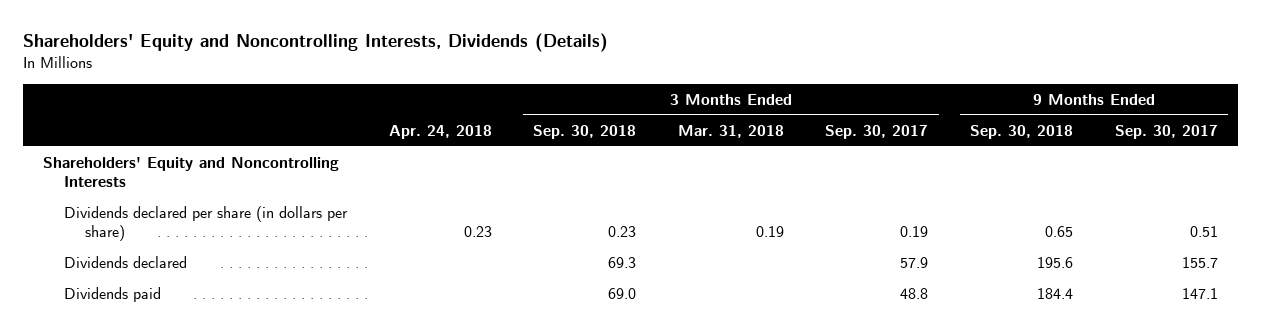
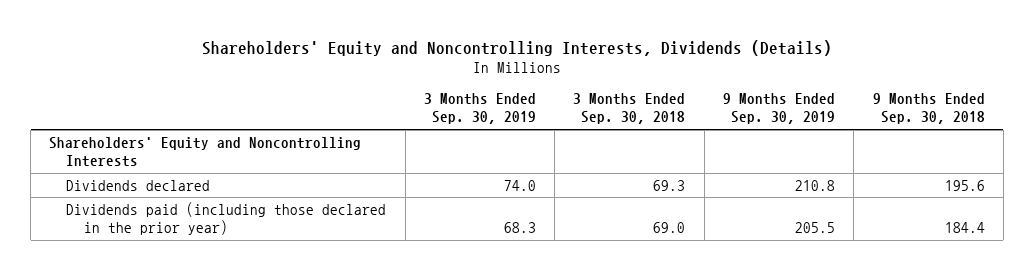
[388,124,492,139] Apr. 24, 2018 -> none
[677,124,784,138] Mar. 31, 2018 -> none
[825,124,929,139] Sep. 30, 2017 -> none
[1114,124,1218,139] Sep. 30, 2017 -> none
none -> [423,93,536,125] 3 Months Ended Sep. 30, 2019
none -> [723,93,836,125] 9 Months Ended Sep. 30, 2019
[63,205,348,242] Dividends declared per share (in dollars per share) -> none
[63,286,161,302] Dividends paid -> [66,201,387,236] Dividends paid (including those declared in the prior year)

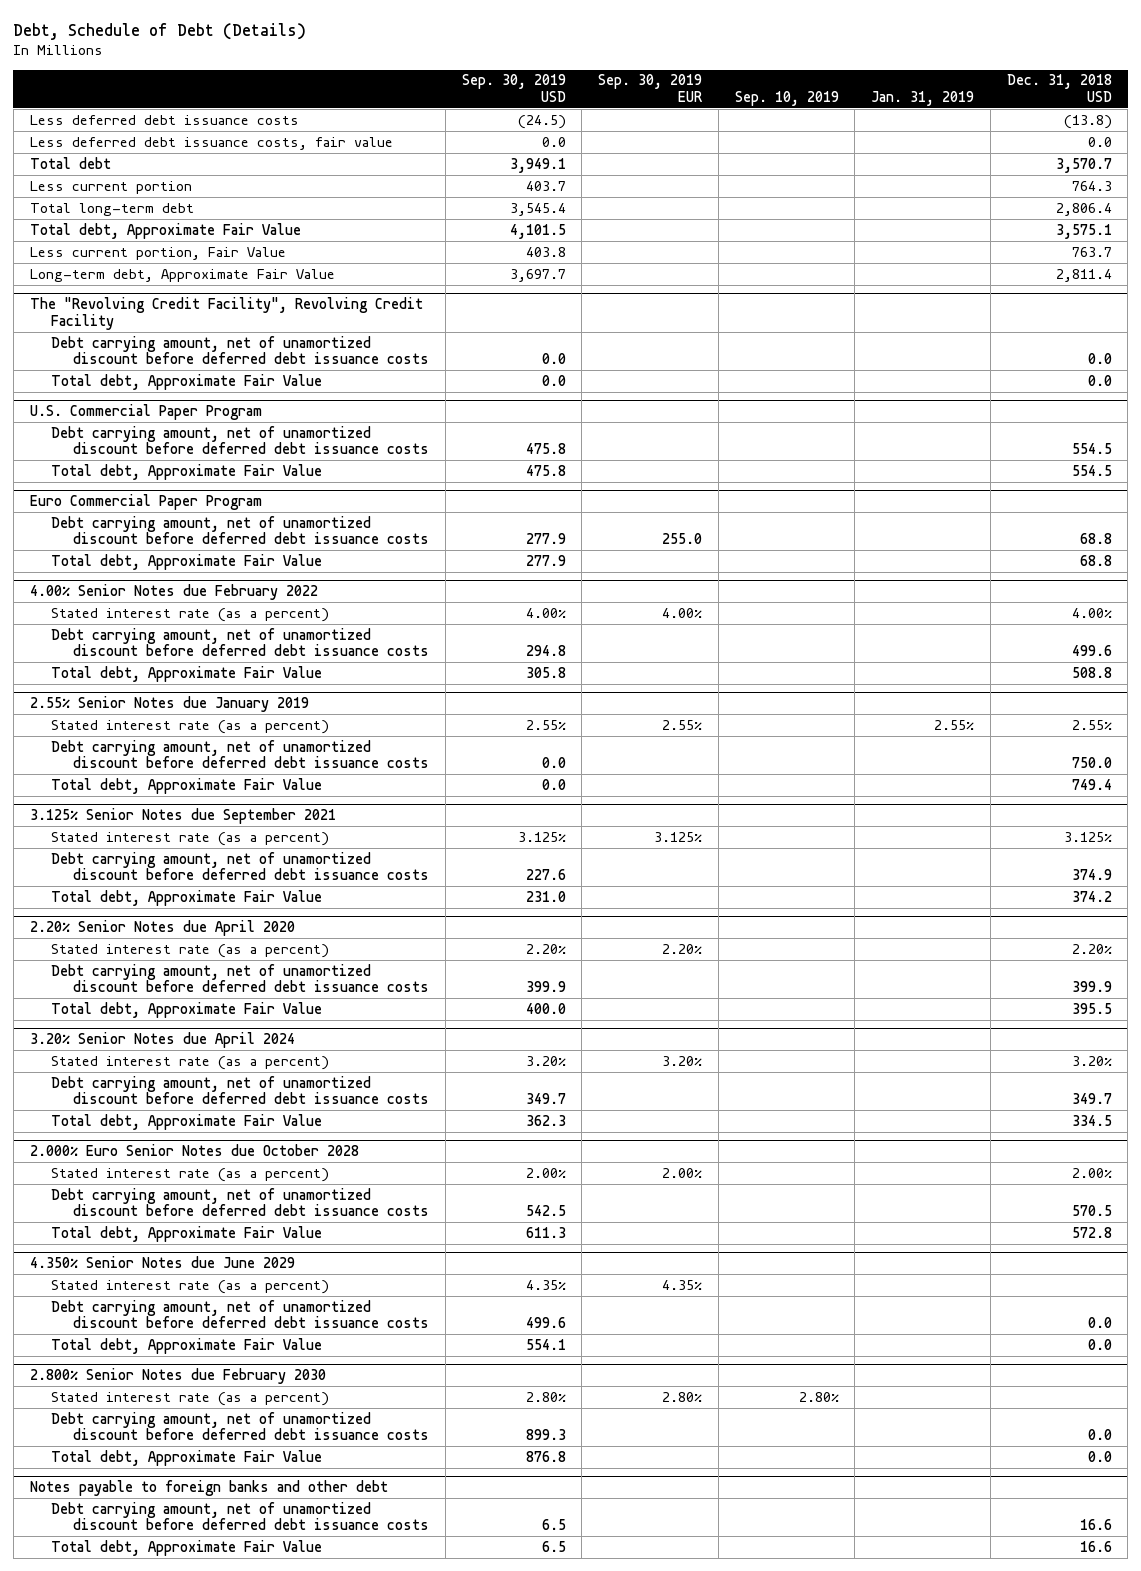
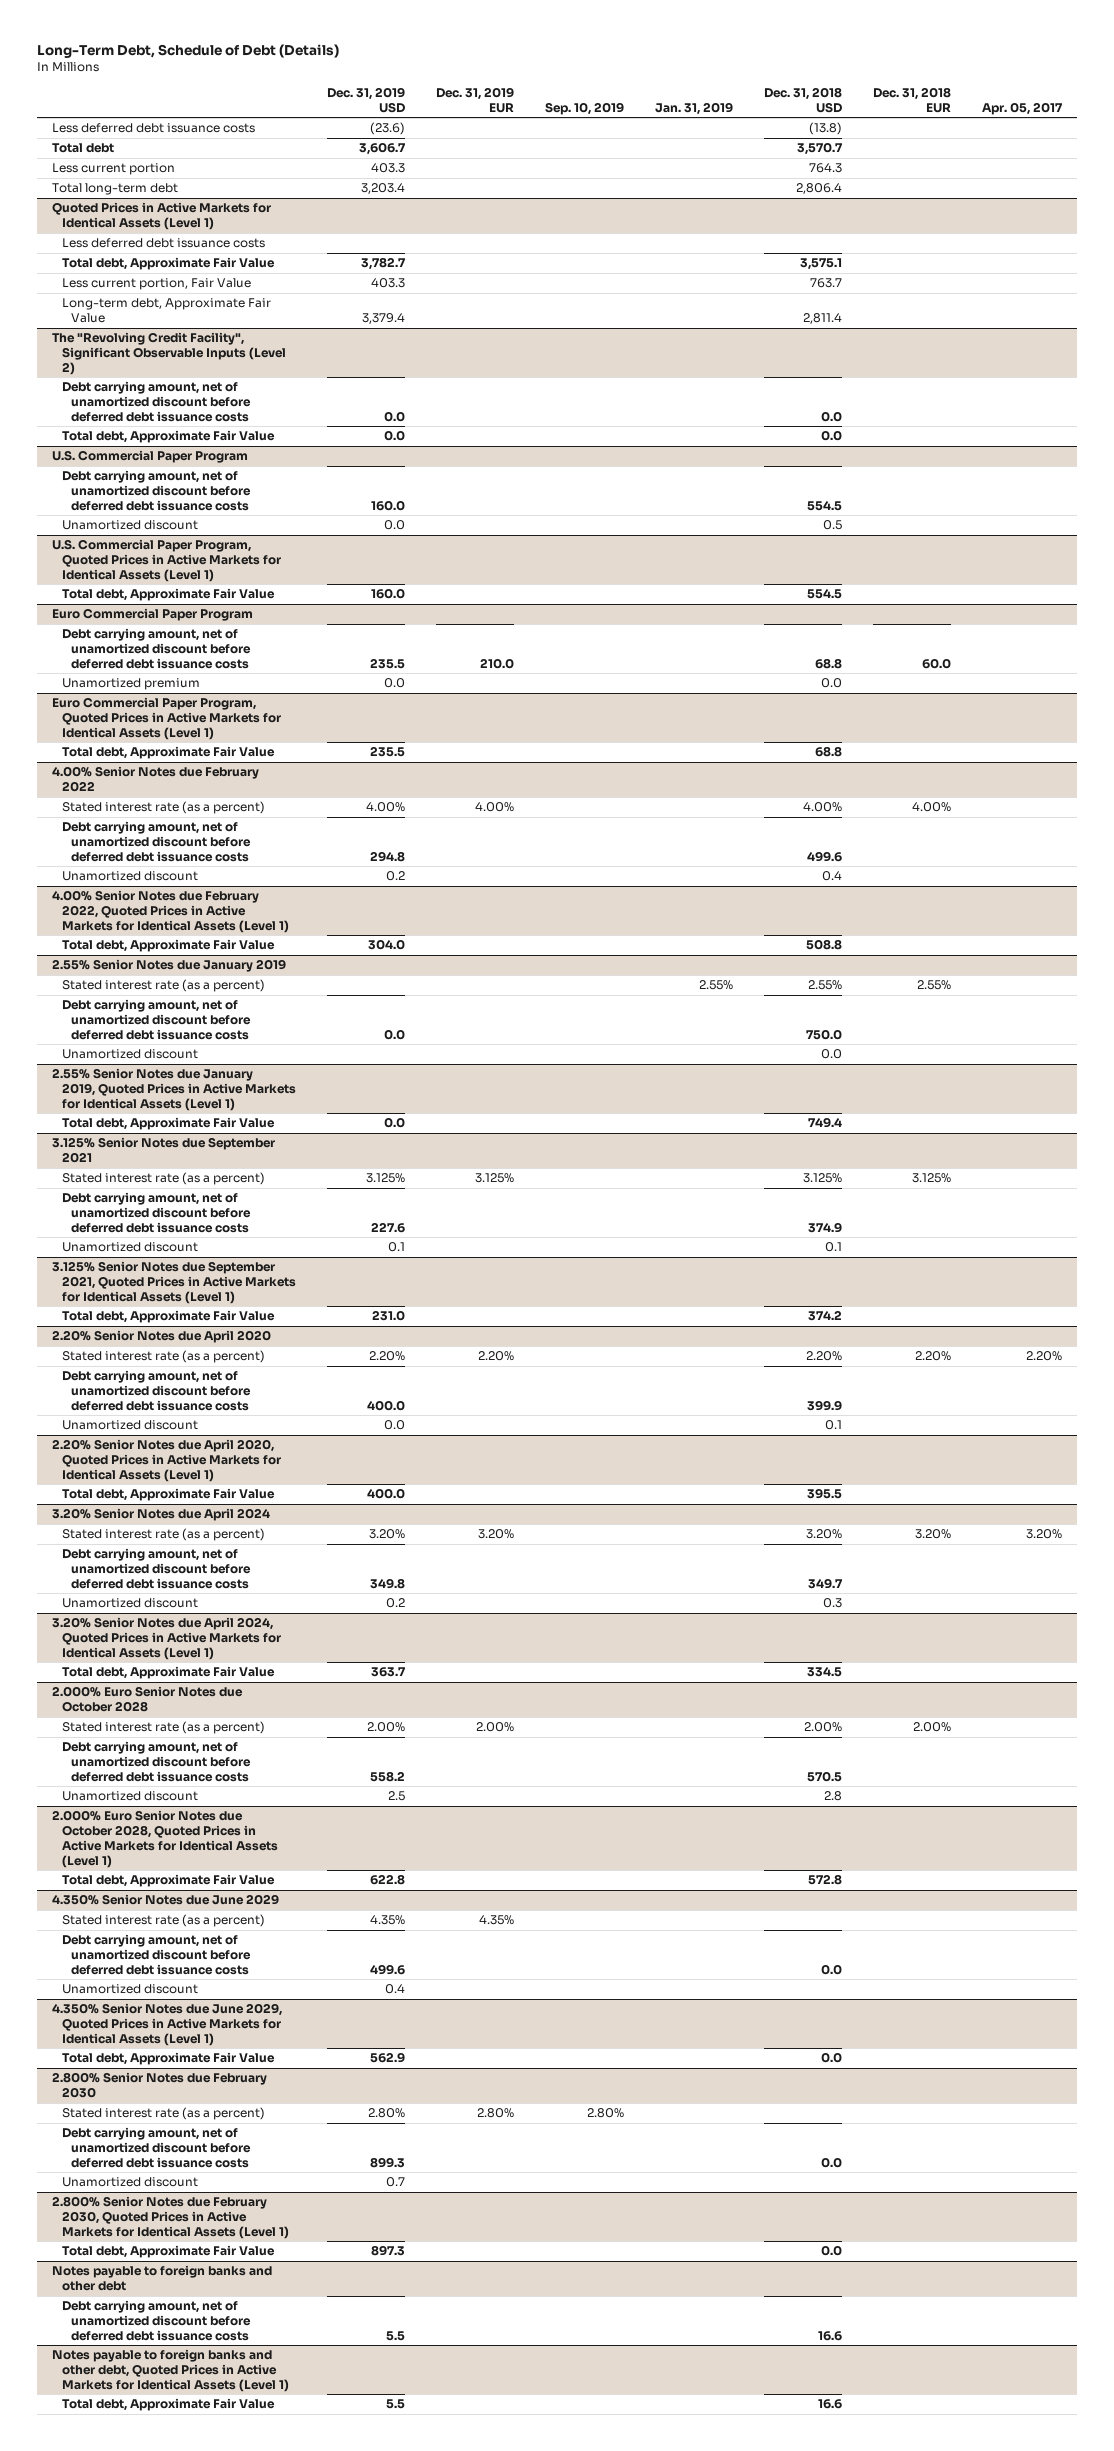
[13,22,307,40] Debt, Schedule of Debt (Details) -> [36,44,339,59] Long-Term Debt, Schedule of Debt (Details)
[461,74,566,102] Sep. 30, 2019 USD -> none
[598,74,703,102] Sep. 30, 2019 EUR -> none
none -> [326,86,405,113] Dec. 31, 2019 USD
none -> [435,86,514,113] Dec. 31, 2019 EUR
none -> [872,86,951,113] Dec. 31, 2018 EUR
none -> [981,101,1063,115] Apr. 05, 2017
[29,136,393,150] Less deferred debt issuance costs, fair value -> none
none -> [52,202,272,231] Quoted Prices in Active Markets for Identical Assets (Level 1)
none -> [61,238,265,249] Less deferred debt issuance costs
[29,297,423,330] The "Revolving Credit Facility", Revolving Credit Facility -> none
none -> [52,332,286,376] The "Revolving Credit Facility", Significant Observable Inputs (Level 2)
none -> [61,520,198,531] Unamortized discount
none -> [52,539,281,583] U.S. Commercial Paper Program, Quoted Prices in Active Markets for Identical Assets (Level 1)
none -> [61,678,200,691] Unamortized premium
none -> [52,697,281,741] Euro Commercial Paper Program, Quoted Prices in Active Markets for Identical Assets (Level 1)
none -> [61,871,198,882] Unamortized discount
none -> [52,890,289,934] 4.00% Senior Notes due February 2022, Quoted Prices in Active Markets for Identical Assets (Level 1)
none -> [61,1049,198,1060] Unamortized discount
none -> [52,1068,296,1112] 2.55% Senior Notes due January 2019, Quoted Prices in Active Markets for Identical Assets (Level 1)
none -> [61,1242,198,1253] Unamortized discount
none -> [52,1261,296,1305] 3.125% Senior Notes due September 2021, Quoted Prices in Active Markets for Identical Assets (Level 1)
none -> [61,1420,198,1431] Unamortized discount
none -> [52,1439,281,1483] 2.20% Senior Notes due April 2020, Quoted Prices in Active Markets for Identical Assets (Level 1)
none -> [61,1598,198,1609] Unamortized discount
none -> [52,1617,281,1661] 3.20% Senior Notes due April 2024, Quoted Prices in Active Markets for Identical Assets (Level 1)
none -> [61,1791,198,1802] Unamortized discount
none -> [52,1810,278,1869] 2.000% Euro Senior Notes due October 2028, Quoted Prices in Active Markets for Identical Assets (Level 1)
none -> [61,1984,198,1995] Unamortized discount
none -> [52,2003,283,2047] 4.350% Senior Notes due June 2029, Quoted Prices in Active Markets for Identical Assets (Level 1)
none -> [61,2177,198,2188] Unamortized discount
none -> [52,2196,289,2240] 2.800% Senior Notes due February 2030, Quoted Prices in Active Markets for Identical Assets (Level 1)
none -> [52,2349,289,2393] Notes payable to foreign banks and other debt, Quoted Prices in Active Markets for Identical Assets (Level 1)

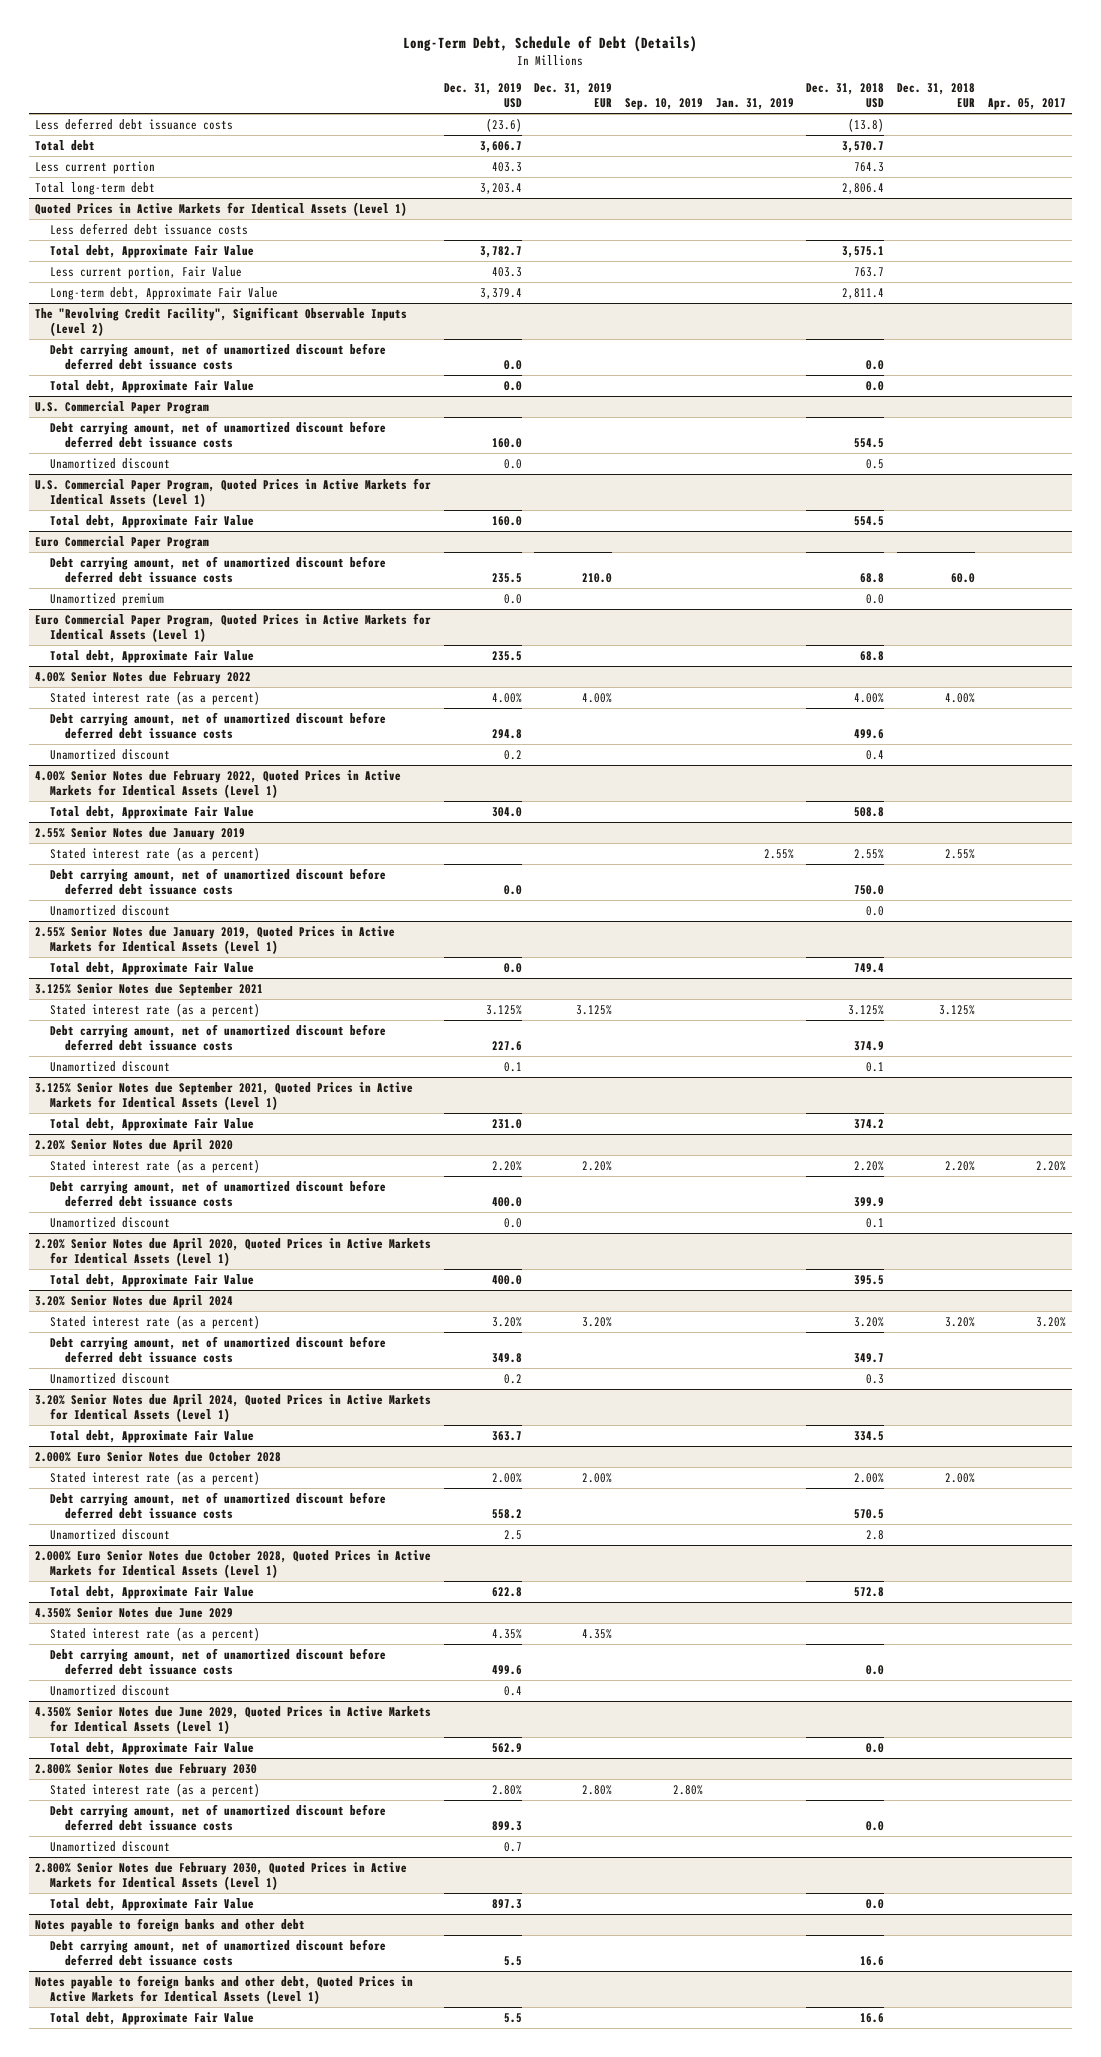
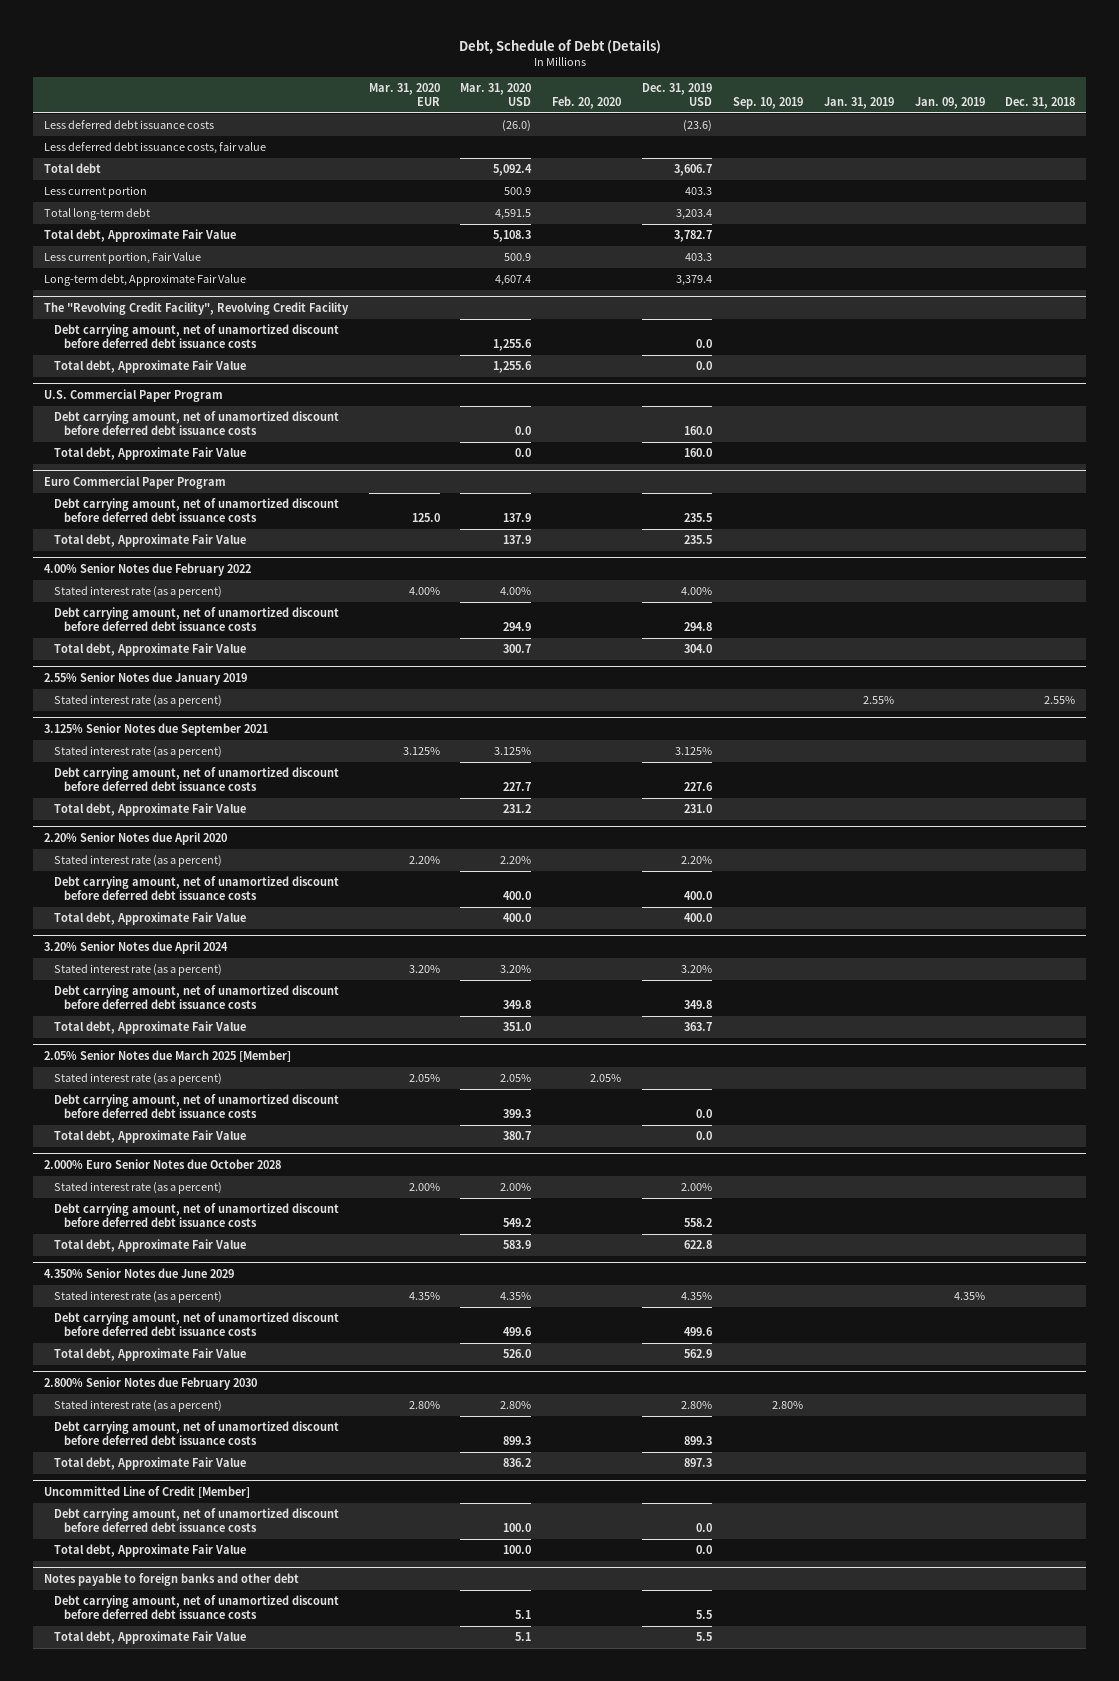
[403,36,698,53] Long-Term Debt, Schedule of Debt (Details) -> [458,38,661,54] Debt, Schedule of Debt (Details)
[534,83,613,109] Dec. 31, 2019 EUR -> none
[806,83,885,109] Dec. 31, 2018 USD -> none
[897,83,976,109] Dec. 31, 2018 EUR -> none
[987,98,1066,111] Apr. 05, 2017 -> none
none -> [368,83,440,106] Mar. 31, 2020 EUR
none -> [460,83,532,106] Mar. 31, 2020 USD
none -> [552,95,622,109] Feb. 20, 2020
none -> [914,96,985,109] Jan. 09, 2019
none -> [1005,96,1076,109] Dec. 31, 2018
none -> [43,142,266,155] Less deferred debt issuance costs, fair value
[34,201,407,216] Quoted Prices in Active Markets for Identical Assets (Level 1) -> none
[49,222,248,235] Less deferred debt issuance costs -> none
[34,306,407,336] The "Revolving Credit Facility", Significant Observable Inputs (Level 2) -> none
none -> [43,302,349,316] The "Revolving Credit Facility", Revolving Credit Facility
[49,457,170,469] Unamortized discount -> none
[34,477,431,507] U.S. Commercial Paper Program, Quoted Prices in Active Markets for Identical Assets (Level 1) -> none
[49,592,164,606] Unamortized premium -> none
[34,612,431,642] Euro Commercial Paper Program, Quoted Prices in Active Markets for Identical Assets (Level 1) -> none
[49,748,170,760] Unamortized discount -> none
[34,769,401,798] 4.00% Senior Notes due February 2022, Quoted Prices in Active Markets for Identical Assets (Level 1) -> none
[49,867,386,895] Debt carrying amount, net of unamortized discount before deferred debt issuance costs -> none
[49,904,170,916] Unamortized discount -> none
[34,925,395,954] 2.55% Senior Notes due January 2019, Quoted Prices in Active Markets for Identical Assets (Level 1) -> none
[49,961,254,975] Total debt, Approximate Fair Value -> none
[49,1060,170,1072] Unamortized discount -> none
[34,1081,413,1110] 3.125% Senior Notes due September 2021, Quoted Prices in Active Markets for Identical Assets (Level 1) -> none
[49,1216,170,1228] Unamortized discount -> none
[34,1237,431,1266] 2.20% Senior Notes due April 2020, Quoted Prices in Active Markets for Identical Assets (Level 1) -> none
[49,1372,170,1384] Unamortized discount -> none
[34,1393,431,1422] 3.20% Senior Notes due April 2024, Quoted Prices in Active Markets for Identical Assets (Level 1) -> none
none -> [43,1050,291,1063] 2.05% Senior Notes due March 2025 [Member]
none -> [54,1073,223,1086] Stated interest rate (as a percent)
none -> [54,1094,340,1118] Debt carrying amount, net of unamortized discount before deferred debt issuance costs
none -> [54,1130,247,1144] Total debt, Approximate Fair Value
[49,1528,170,1540] Unamortized discount -> none
[34,1549,431,1578] 2.000% Euro Senior Notes due October 2028, Quoted Prices in Active Markets for Identical Assets (Level 1) -> none
[49,1684,170,1696] Unamortized discount -> none
[34,1705,431,1734] 4.350% Senior Notes due June 2029, Quoted Prices in Active Markets for Identical Assets (Level 1) -> none
[49,1840,170,1852] Unamortized discount -> none
[34,1861,407,1890] 2.800% Senior Notes due February 2030, Quoted Prices in Active Markets for Identical Assets (Level 1) -> none
none -> [43,1486,250,1499] Uncommitted Line of Credit [Member]
none -> [54,1508,340,1532] Debt carrying amount, net of unamortized discount before deferred debt issuance costs
none -> [54,1544,247,1558] Total debt, Approximate Fair Value
[34,1974,413,2004] Notes payable to foreign banks and other debt, Quoted Prices in Active Markets for Identical Assets (Level 1) -> none

